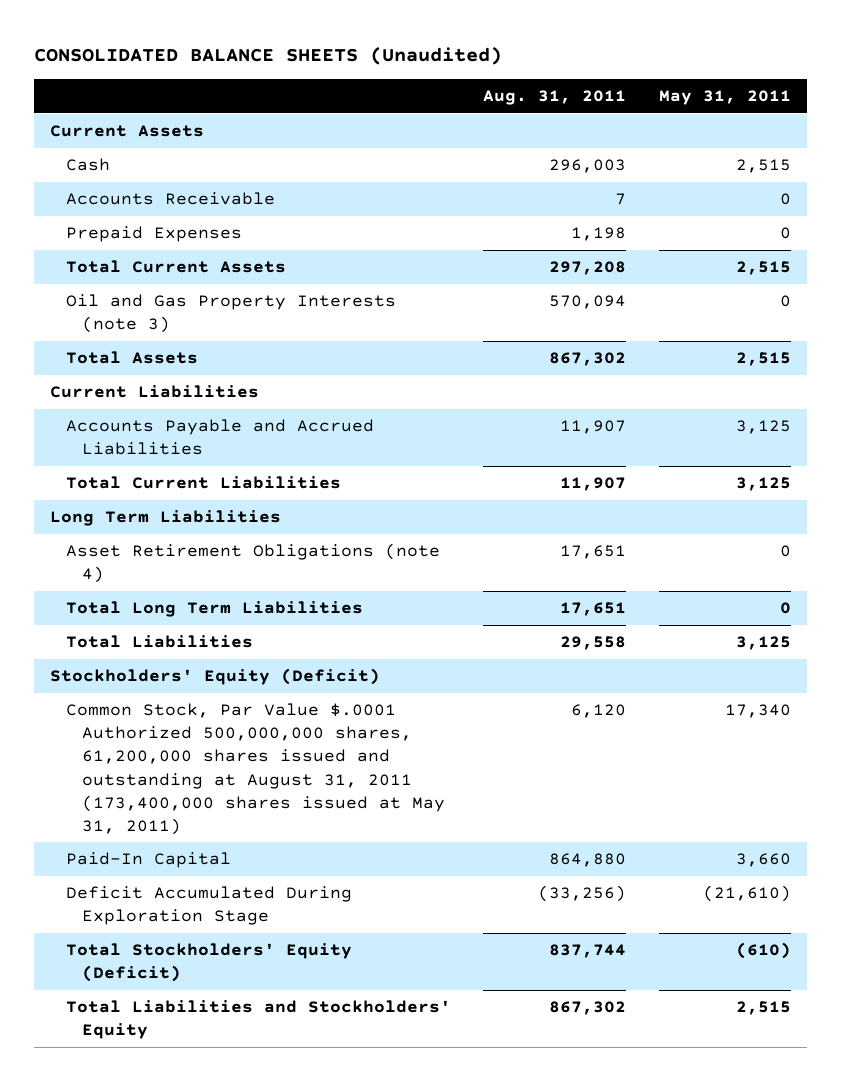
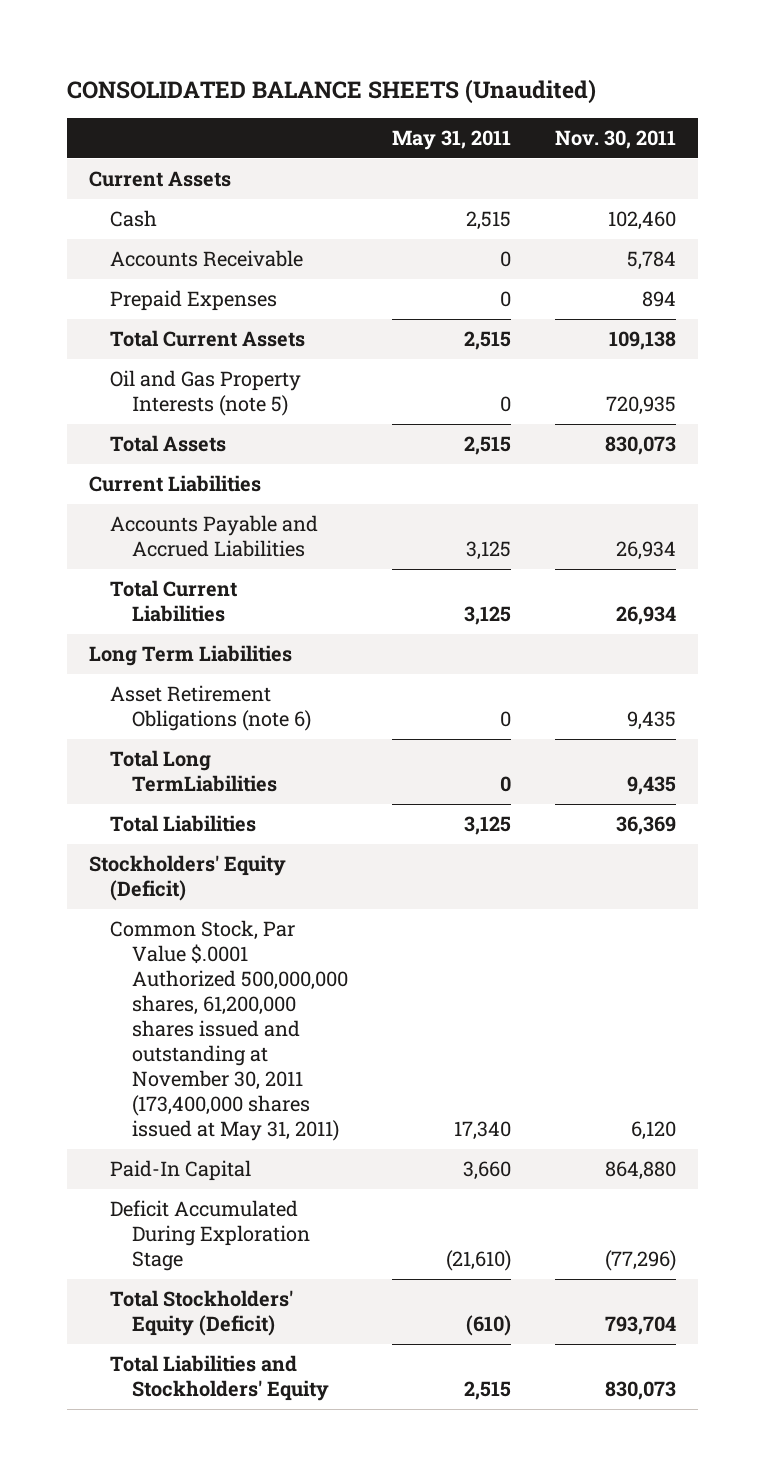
[483,90,627,106] Aug. 31, 2011 -> none
none -> [554,129,676,149] Nov. 30, 2011
[65,294,396,334] Oil and Gas Property Interests (note 3) -> [110,370,302,417] Oil and Gas Property Interests (note 5)
[65,543,440,584] Asset Retirement Obligations (note 4) -> [110,685,311,732] Asset Retirement Obligations (note 6)
[65,601,363,618] Total Long Term Liabilities -> [110,750,277,793] Total Long TermLiabilities
[65,703,445,835] Common Stock, Par Value $.0001 Authorized 500,000,000 shares, 61,200,000 shares issued and outstanding at August 31, 2011 (173,400,000 shares issued at May 31, 2011) -> [110,920,348,1141] Common Stock, Par Value $.0001 Authorized 500,000,000 shares, 61,200,000 shares issued and outstanding at November 30, 2011 (173,400,000 shares issued at May 31, 2011)

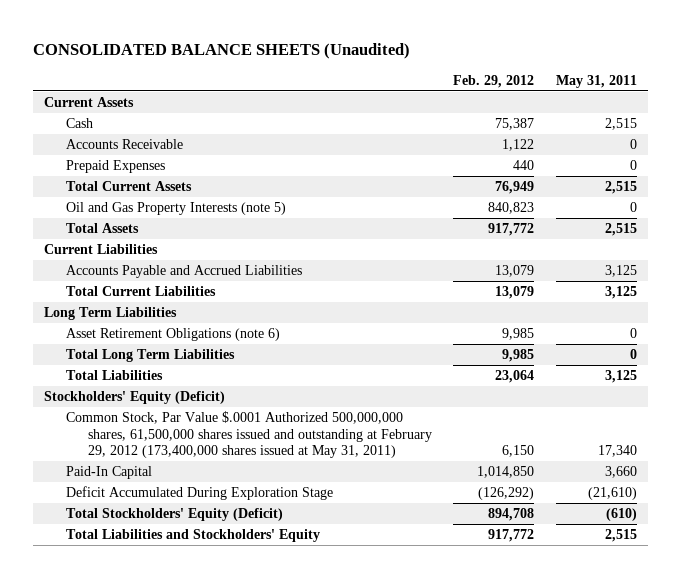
[554,129,676,149] Nov. 30, 2011 -> none
none -> [453,74,535,88] Feb. 29, 2012
[110,750,277,793] Total Long TermLiabilities -> [65,349,235,363] Total Long Term Liabilities
[110,920,348,1141] Common Stock, Par Value $.0001 Authorized 500,000,000 shares, 61,200,000 shares issued and outstanding at November 30, 2011 (173,400,000 shares issued at May 31, 2011) -> [65,411,432,458] Common Stock, Par Value $.0001 Authorized 500,000,000 shares, 61,500,000 shares issued and outstanding at February 29, 2012 (173,400,000 shares issued at May 31, 2011)

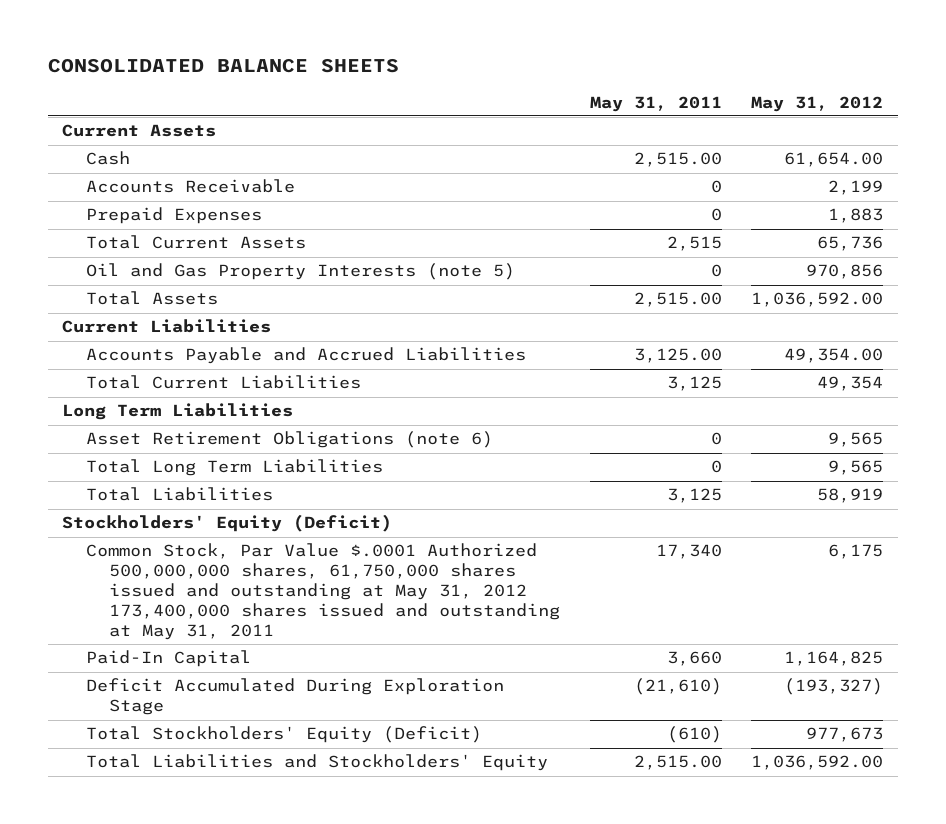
[33,43,411,60] CONSOLIDATED BALANCE SHEETS (Unaudited) -> [47,58,399,74] CONSOLIDATED BALANCE SHEETS
[453,74,535,88] Feb. 29, 2012 -> none
none -> [751,95,884,112] May 31, 2012
[604,118,637,131] 2,515 -> [633,152,722,168] 2,515.00
[604,223,637,237] 2,515 -> [633,292,722,308] 2,515.00
[604,265,637,278] 3,125 -> [633,348,722,364] 3,125.00
[65,411,432,458] Common Stock, Par Value $.0001 Authorized 500,000,000 shares, 61,500,000 shares issued and outstanding at February 29, 2012 (173,400,000 shares issued at May 31, 2011) -> [85,543,561,640] Common Stock, Par Value $.0001 Authorized 500,000,000 shares, 61,750,000 shares issued and outstanding at May 31, 2012 173,400,000 shares issued and outstanding at May 31, 2011
[604,529,637,543] 2,515 -> [633,755,722,771] 2,515.00

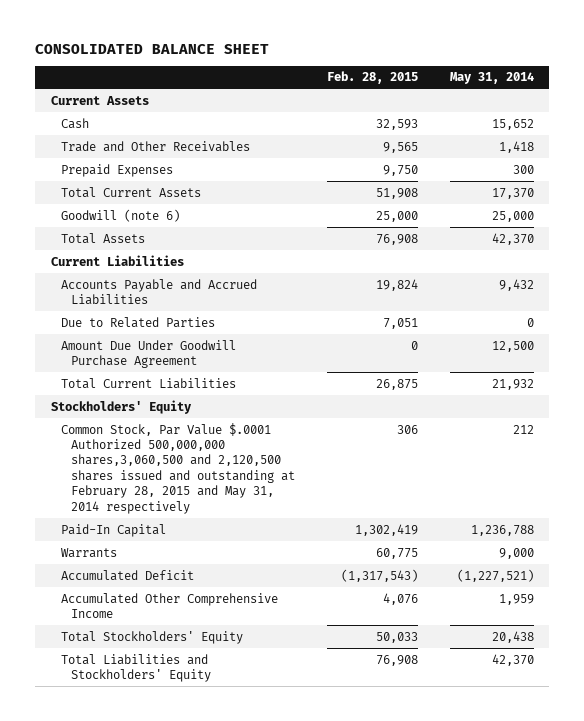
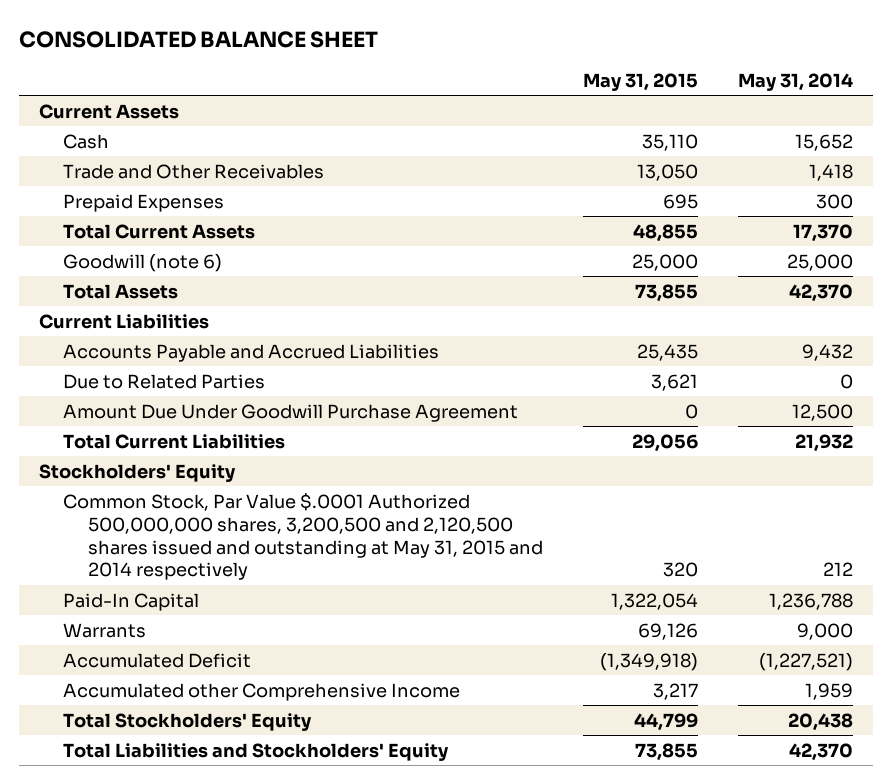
[326,71,418,85] Feb. 28, 2015 -> none
none -> [582,72,698,91] May 31, 2015
[60,422,295,514] Common Stock, Par Value $.0001 Authorized 500,000,000 shares,3,060,500 and 2,120,500 shares issued and outstanding at February 28, 2015 and May 31, 2014 respectively -> [63,492,543,581] Common Stock, Par Value $.0001 Authorized 500,000,000 shares, 3,200,500 and 2,120,500 shares issued and outstanding at May 31, 2015 and 2014 respectively
[60,592,278,618] Accumulated Other Comprehensive Income -> [63,682,461,701] Accumulated other Comprehensive Income

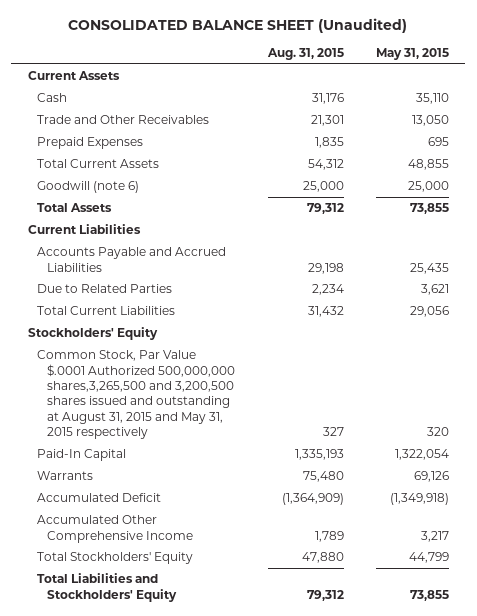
[18,30,378,48] CONSOLIDATED BALANCE SHEET -> [68,18,408,34] CONSOLIDATED BALANCE SHEET (Unaudited)
[737,72,853,91] May 31, 2014 -> none
none -> [266,48,344,61] Aug. 31, 2015
[63,403,519,422] Amount Due Under Goodwill Purchase Agreement -> none
[63,492,543,581] Common Stock, Par Value $.0001 Authorized 500,000,000 shares, 3,200,500 and 2,120,500 shares issued and outstanding at May 31, 2015 and 2014 respectively -> [37,350,236,440] Common Stock, Par Value $.0001 Authorized 500,000,000 shares,3,265,500 and 3,200,500 shares issued and outstanding at August 31, 2015 and May 31, 2015 respectively
[63,682,461,701] Accumulated other Comprehensive Income -> [37,515,194,543] Accumulated Other Comprehensive Income

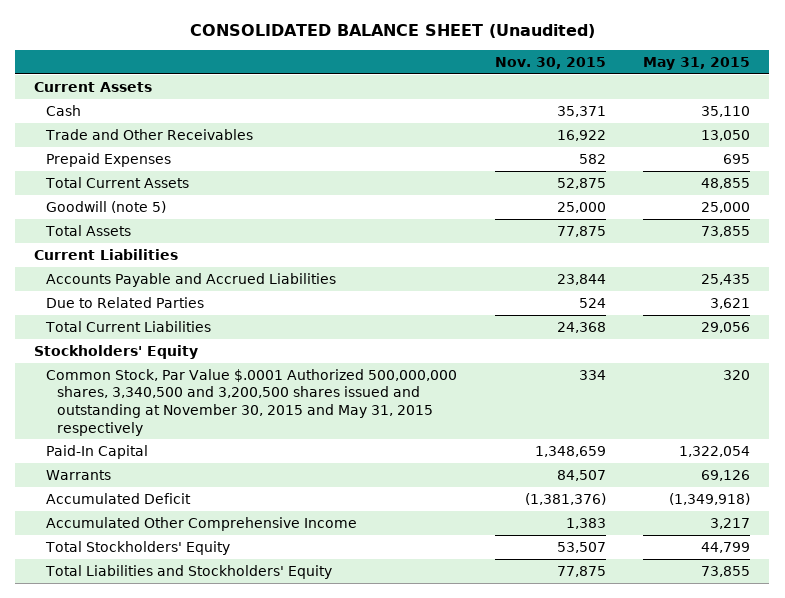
[266,48,344,61] Aug. 31, 2015 -> none
none -> [494,56,606,69] Nov. 30, 2015
[37,181,140,194] Goodwill (note 6) -> [45,200,166,213] Goodwill (note 5)
[37,350,236,440] Common Stock, Par Value $.0001 Authorized 500,000,000 shares,3,265,500 and 3,200,500 shares issued and outstanding at August 31, 2015 and May 31, 2015 respectively -> [45,368,457,436] Common Stock, Par Value $.0001 Authorized 500,000,000 shares, 3,340,500 and 3,200,500 shares issued and outstanding at November 30, 2015 and May 31, 2015 respectively

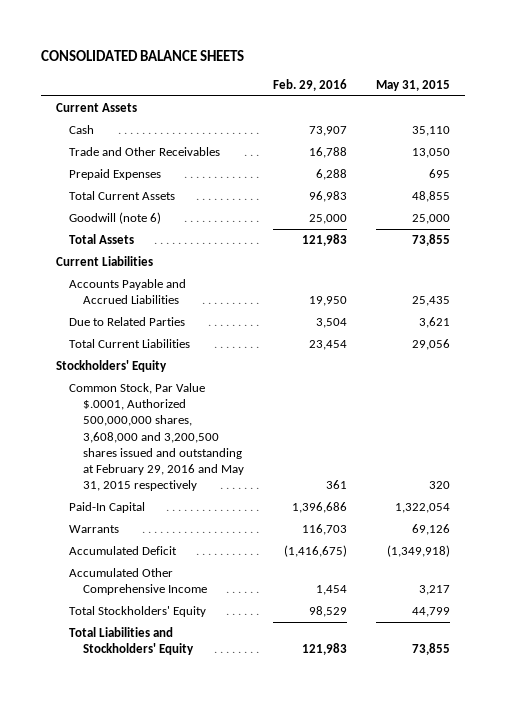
[190,24,596,39] CONSOLIDATED BALANCE SHEET (Unaudited) -> [41,49,245,61] CONSOLIDATED BALANCE SHEETS
[494,56,606,69] Nov. 30, 2015 -> none
none -> [273,79,348,92] Feb. 29, 2016
[45,200,166,213] Goodwill (note 5) -> [69,212,162,225] Goodwill (note 6)
[45,368,457,436] Common Stock, Par Value $.0001 Authorized 500,000,000 shares, 3,340,500 and 3,200,500 shares issued and outstanding at November 30, 2015 and May 31, 2015 respectively -> [69,383,245,491] Common Stock, Par Value $.0001, Authorized 500,000,000 shares, 3,608,000 and 3,200,500 shares issued and outstanding at February 29, 2016 and May 31, 2015 respectively

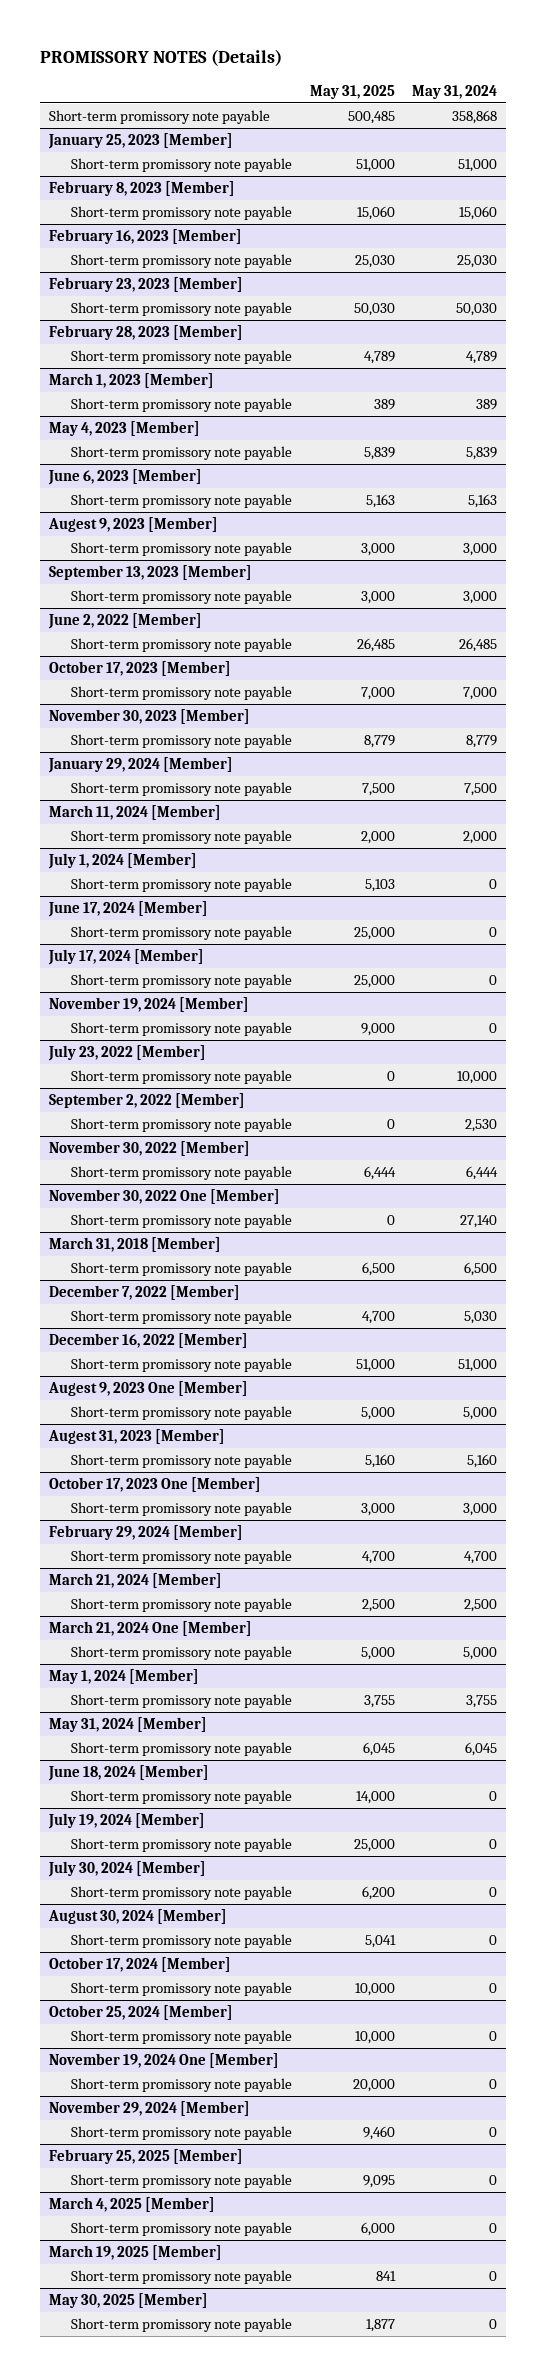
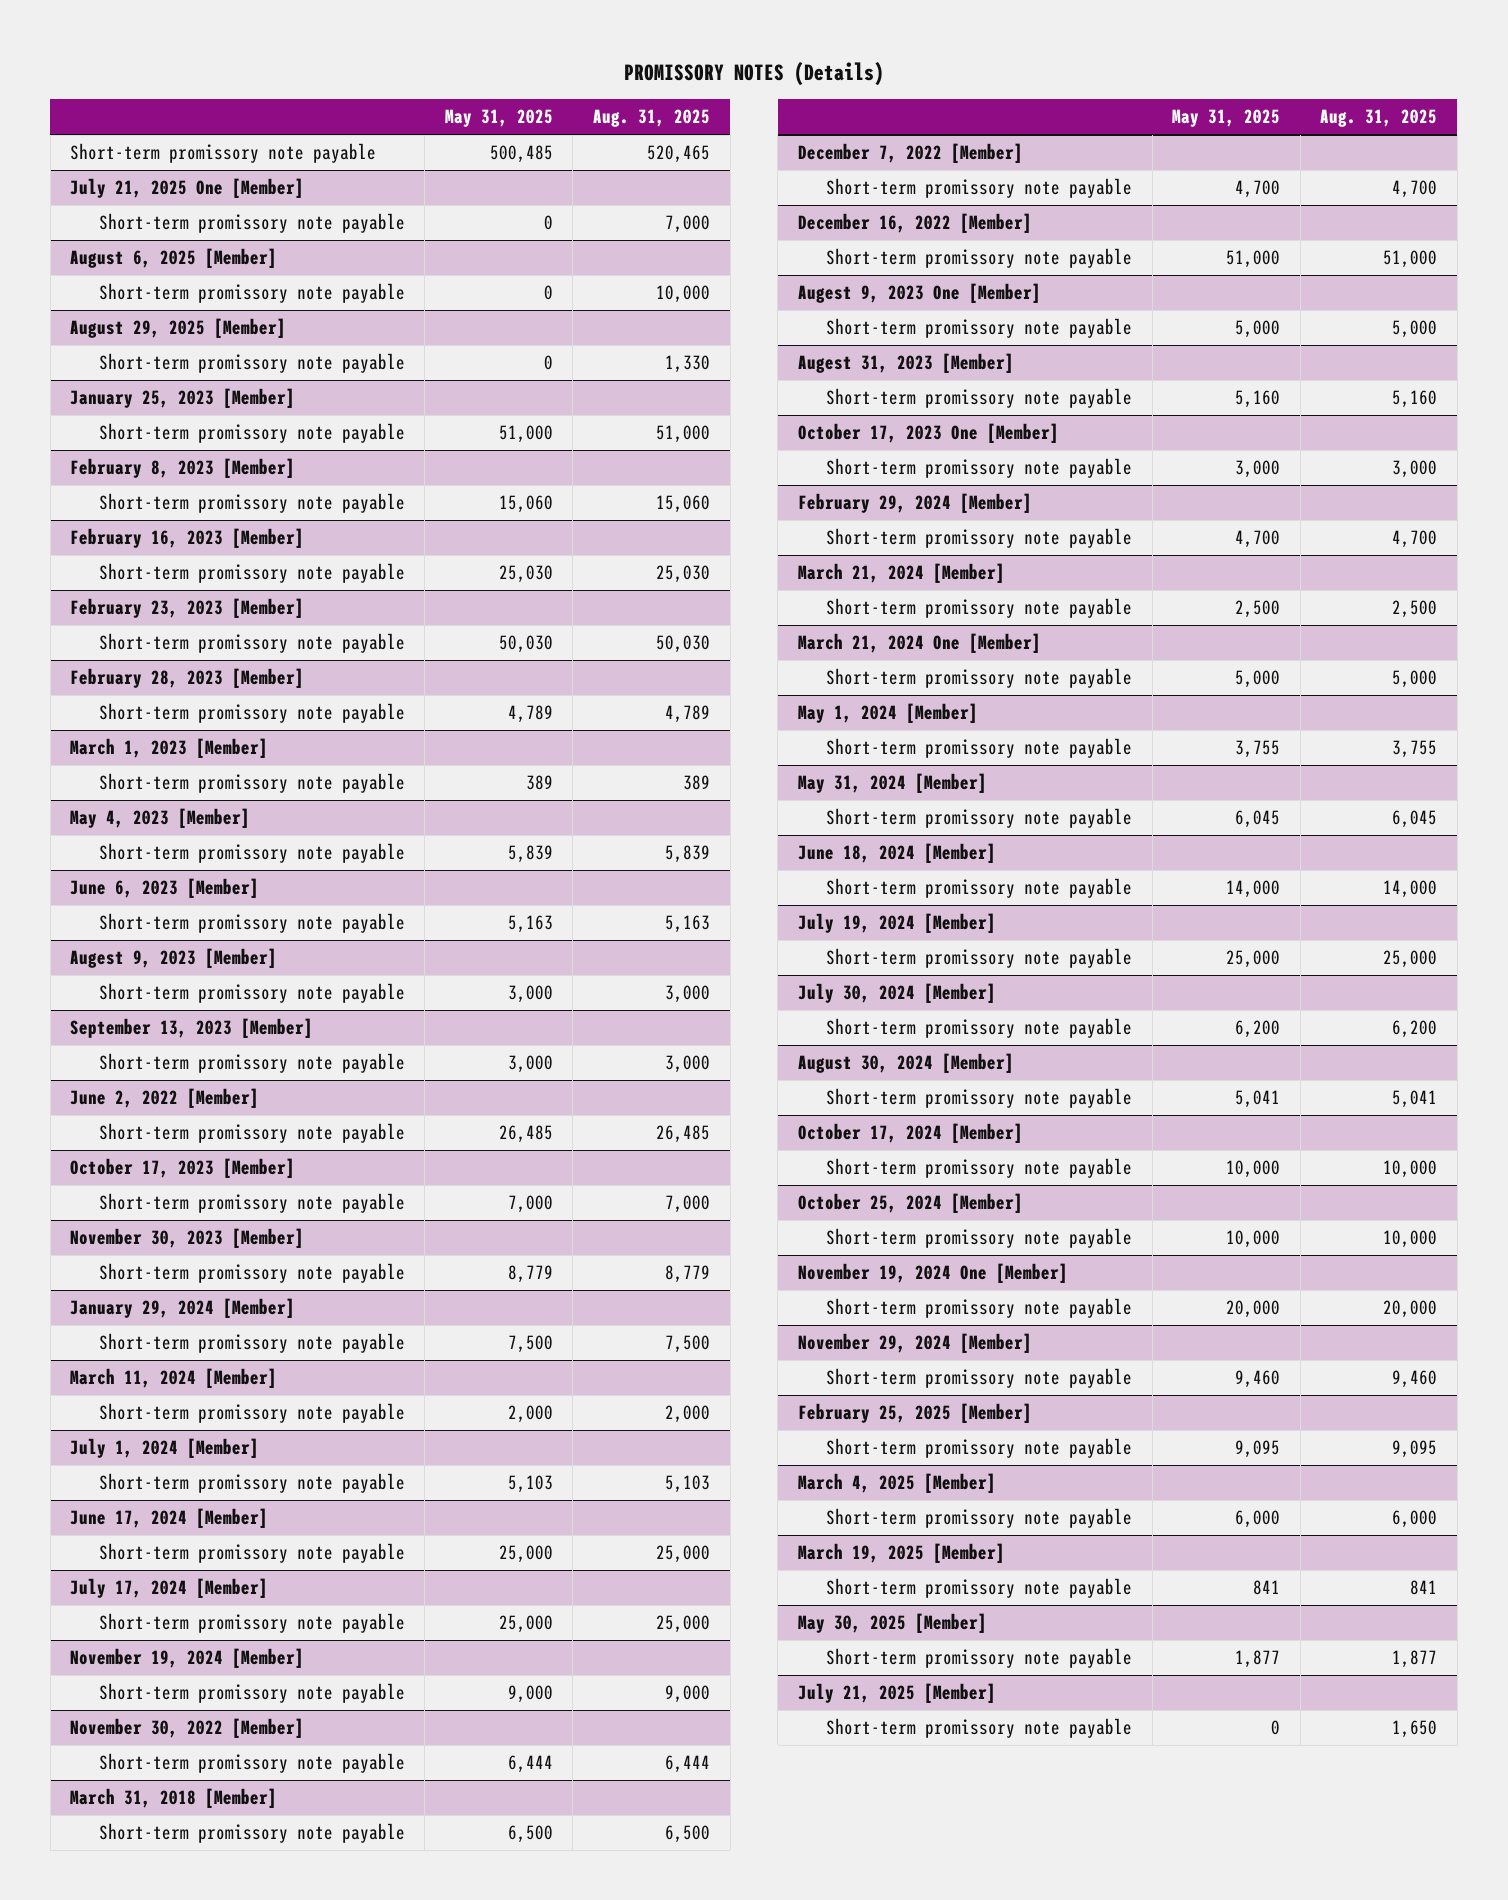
[412,84,498,99] May 31, 2024 -> none
none -> [592,109,710,128] Aug. 31, 2025
none -> [70,178,305,199] July 21, 2025 One [Member]
none -> [98,213,405,234] Short-term promissory note payable
none -> [70,248,278,269] August 6, 2025 [Member]
none -> [98,283,405,304] Short-term promissory note payable
none -> [70,318,287,339] August 29, 2025 [Member]
none -> [98,353,405,374] Short-term promissory note payable
[47,1045,206,1062] July 23, 2022 [Member] -> none
[71,1070,293,1085] Short-term promissory note payable -> none
[48,1093,245,1109] September 2, 2022 [Member] -> none
[71,1118,293,1133] Short-term promissory note payable -> none
[48,1189,280,1205] November 30, 2022 One [Member] -> none
[71,1214,293,1229] Short-term promissory note payable -> none
none -> [797,1683,996,1704] July 21, 2025 [Member]
none -> [826,1718,1133,1739] Short-term promissory note payable

